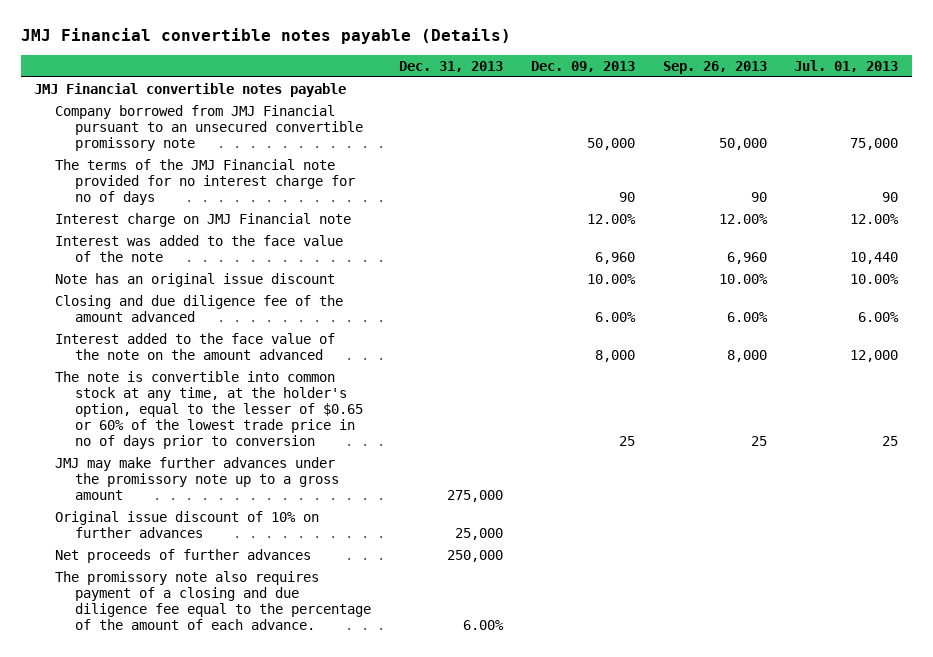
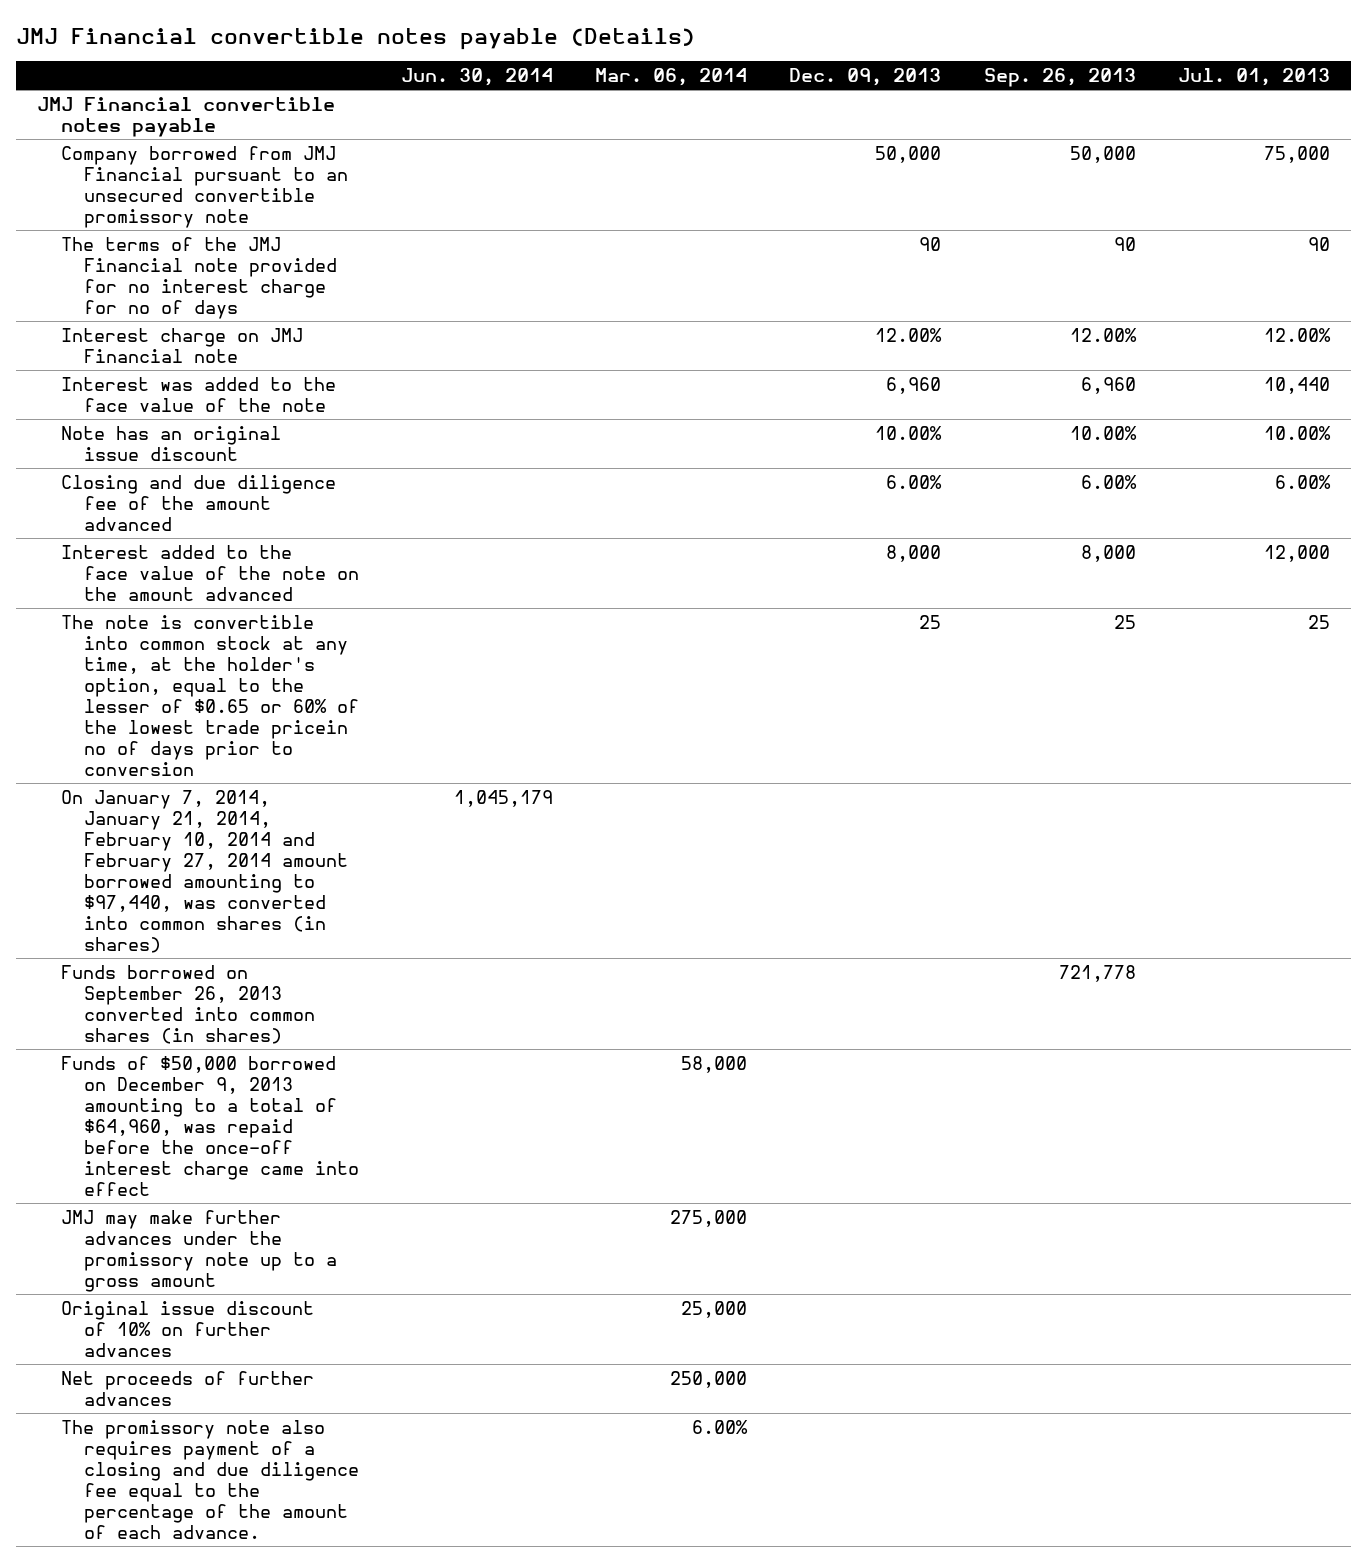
[399,60,504,72] Dec. 31, 2013 -> none
none -> [401,68,554,87] Jun. 30, 2014
none -> [595,68,748,87] Mar. 06, 2014
[54,370,364,450] The note is convertible into common stock at any time, at the holder's option, equal to the lesser of $0.65 or 60% of the lowest trade price in no of days prior to conversion -> [60,614,360,776] The note is convertible into common stock at any time, at the holder's option, equal to the lesser of $0.65 or 60% of the lowest trade pricein no of days prior to conversion
none -> [60,789,349,953] On January 7, 2014, January 21, 2014, February 10, 2014 and February 27, 2014 amount borrowed amounting to $97,440, was converted into common shares (in shares)
none -> [60,964,316,1044] Funds borrowed on September 26, 2013 converted into common shares (in shares)
none -> [60,1055,360,1196] Funds of $50,000 borrowed on December 9, 2013 amounting to a total of $64,960, was repaid before the once-off interest charge came into effect

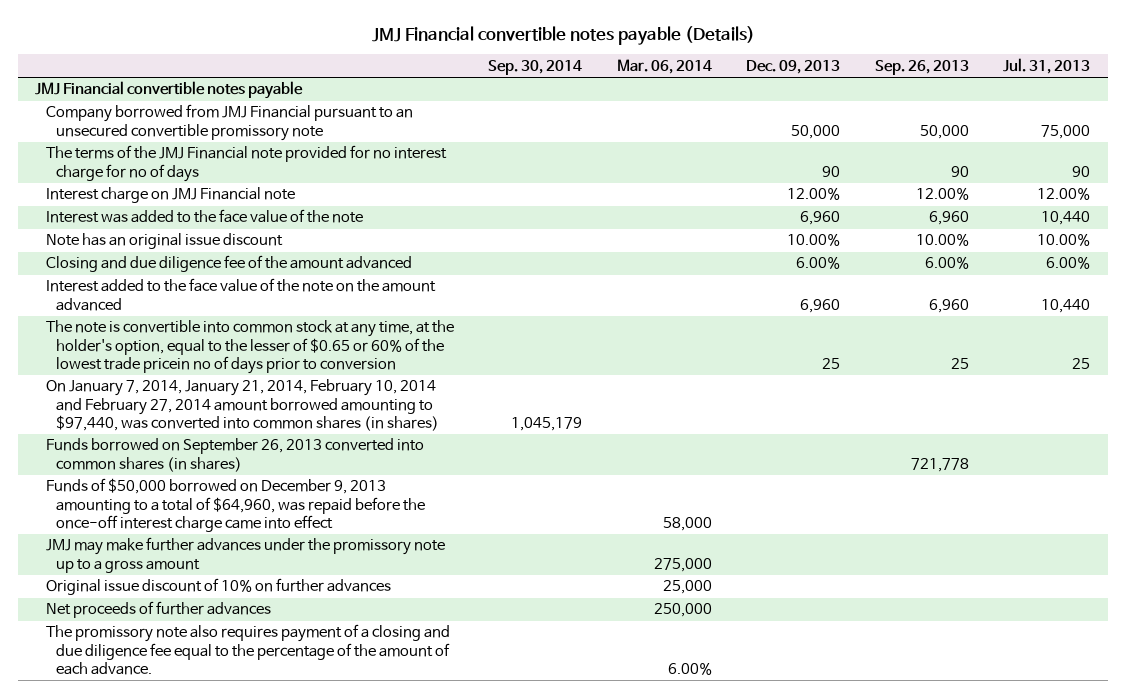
[401,68,554,87] Jun. 30, 2014 -> none
[1177,68,1330,87] Jul. 01, 2013 -> none
none -> [488,59,583,75] Sep. 30, 2014
none -> [1003,57,1091,74] Jul. 31, 2013
[886,544,942,562] 8,000 -> [800,298,841,313] 6,960
[1080,544,1136,562] 8,000 -> [928,298,969,313] 6,960

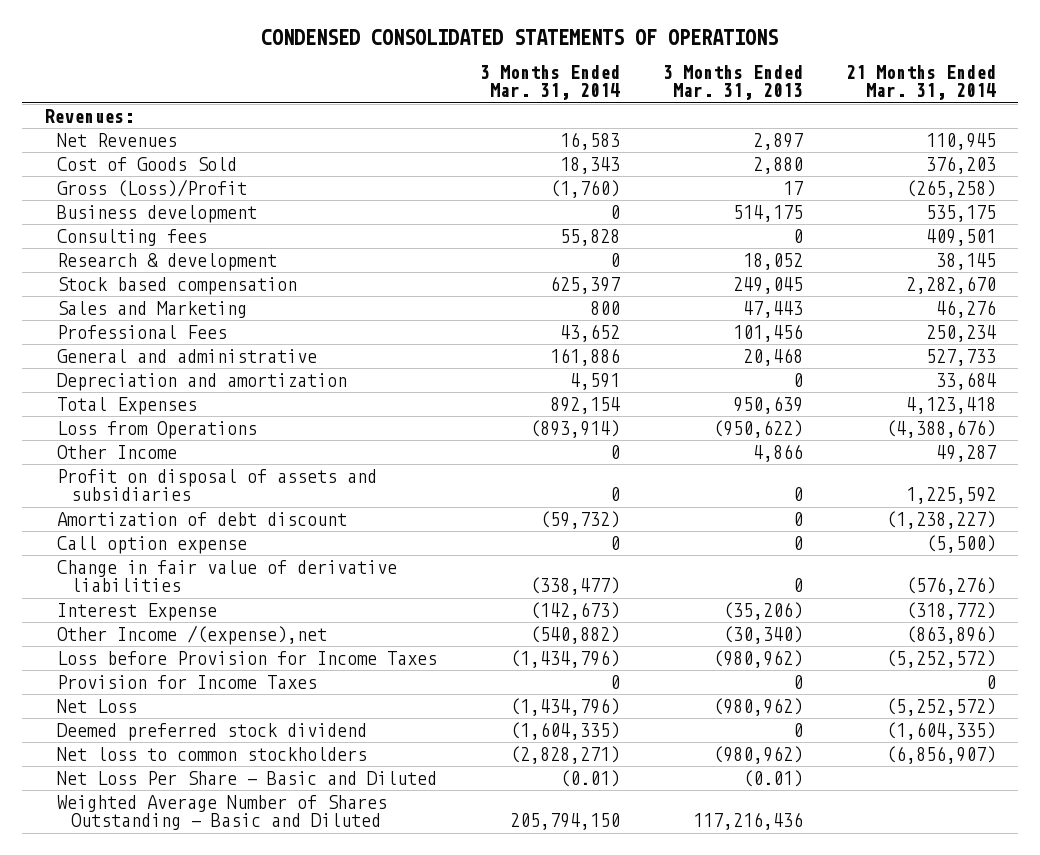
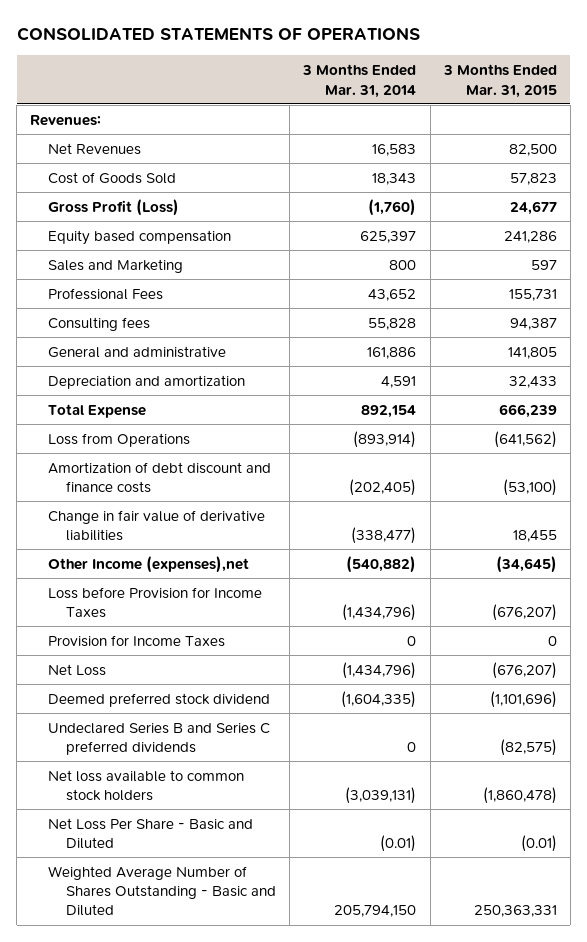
[260,29,778,46] CONDENSED CONSOLIDATED STATEMENTS OF OPERATIONS -> [16,27,420,42] CONSOLIDATED STATEMENTS OF OPERATIONS
[663,64,804,101] 3 Months Ended Mar. 31, 2013 -> none
[846,64,997,101] 21 Months Ended Mar. 31, 2014 -> none
none -> [442,64,557,98] 3 Months Ended Mar. 31, 2015
[57,205,258,224] Business development -> none
[57,253,278,272] Research & development -> none
[57,179,248,198] Gross (Loss)/Profit -> [48,198,180,216] Gross Profit (Loss)
[57,277,298,296] Stock based compensation -> [48,229,232,245] Equity based compensation
[57,229,208,247] Consulting fees -> [48,316,151,331] Consulting fees
[57,397,198,416] Total Expenses -> [48,403,147,418] Total Expense
[57,445,178,460] Other Income -> none
[57,469,378,502] Profit on disposal of assets and subsidiaries -> none
[57,536,248,555] Call option expense -> none
[57,512,348,527] Amortization of debt discount -> [48,461,272,494] Amortization of debt discount and finance costs
[540,511,621,530] (59,732) -> [349,479,417,497] (202,405)
[57,603,218,622] Interest Expense -> none
[57,625,328,646] Other Income /(expense),net -> [48,555,250,573] Other Income (expenses),net
none -> [48,722,271,756] Undeclared Series B and Series C preferred dividends
[57,747,368,762] Net loss to common stockholders -> [48,769,245,802] Net loss available to common stock holders
[510,746,621,765] (2,828,271) -> [345,787,417,805] (3,039,131)

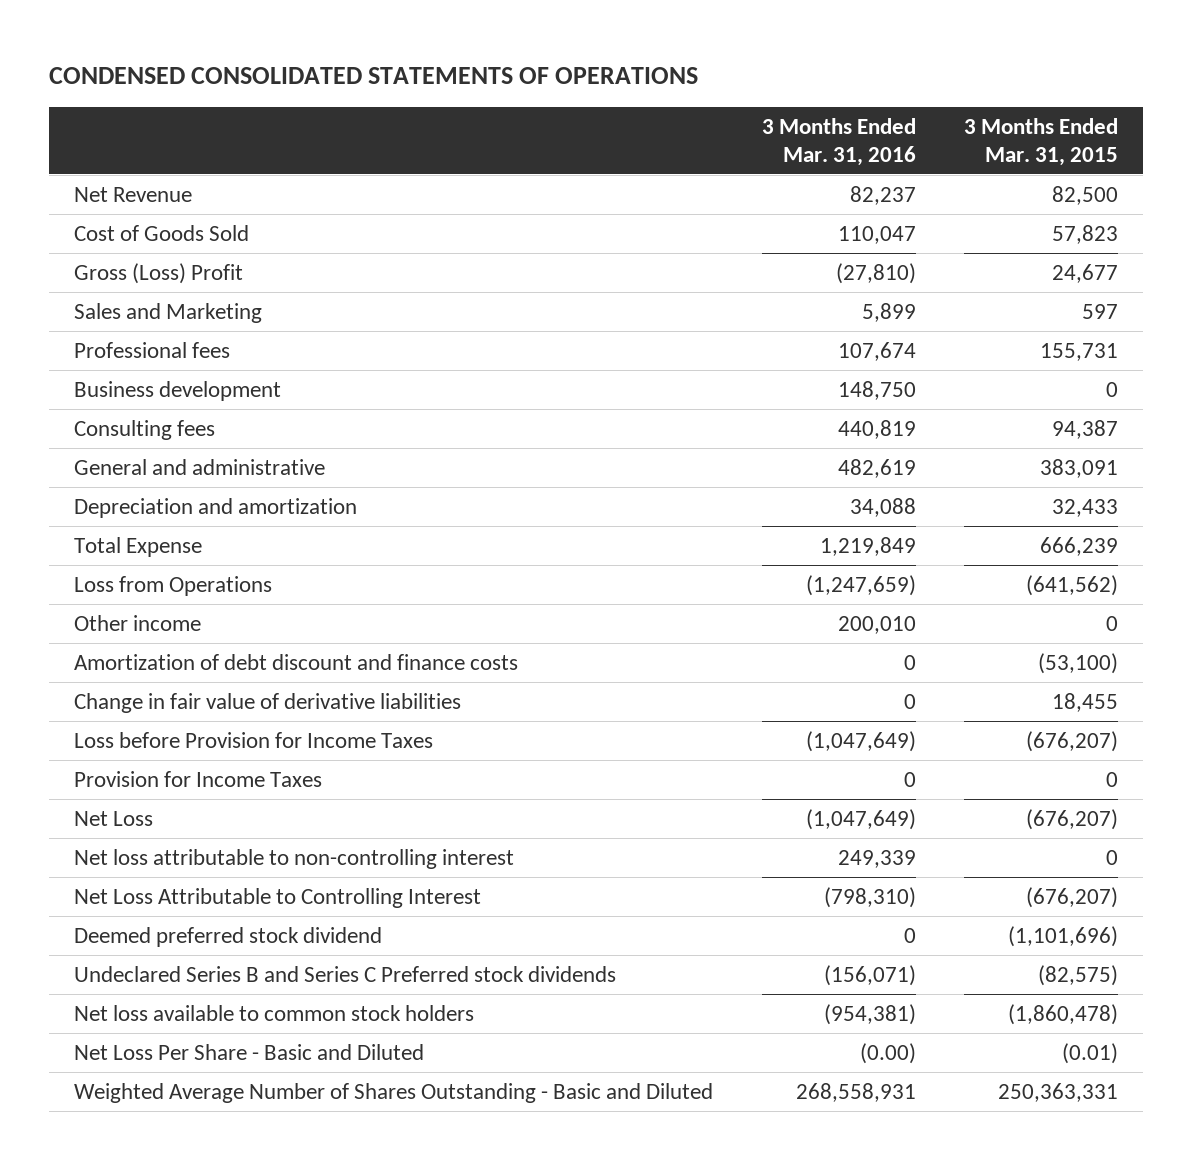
[16,27,420,42] CONSOLIDATED STATEMENTS OF OPERATIONS -> [49,67,699,85] CONDENSED CONSOLIDATED STATEMENTS OF OPERATIONS
[302,64,417,98] 3 Months Ended Mar. 31, 2014 -> none
none -> [761,117,916,166] 3 Months Ended Mar. 31, 2016
[30,114,102,126] Revenues: -> none
[48,142,142,155] Net Revenues -> [73,186,192,202] Net Revenue
[48,229,232,245] Equity based compensation -> none
[48,198,180,216] Gross Profit (Loss) -> [73,262,243,284] Gross (Loss) Profit
[48,287,164,300] Professional Fees -> [73,341,230,358] Professional fees
none -> [73,380,281,401] Business development
[507,346,557,359] 141,805 -> [1040,458,1119,478] 383,091
none -> [73,614,201,631] Other income
[48,555,250,573] Other Income (expenses),net -> none
none -> [73,848,514,869] Net loss attributable to non-controlling interest
none -> [73,887,481,908] Net Loss Attributable to Controlling Interest
[48,722,271,756] Undeclared Series B and Series C preferred dividends -> [73,965,616,982] Undeclared Series B and Series C Preferred stock dividends

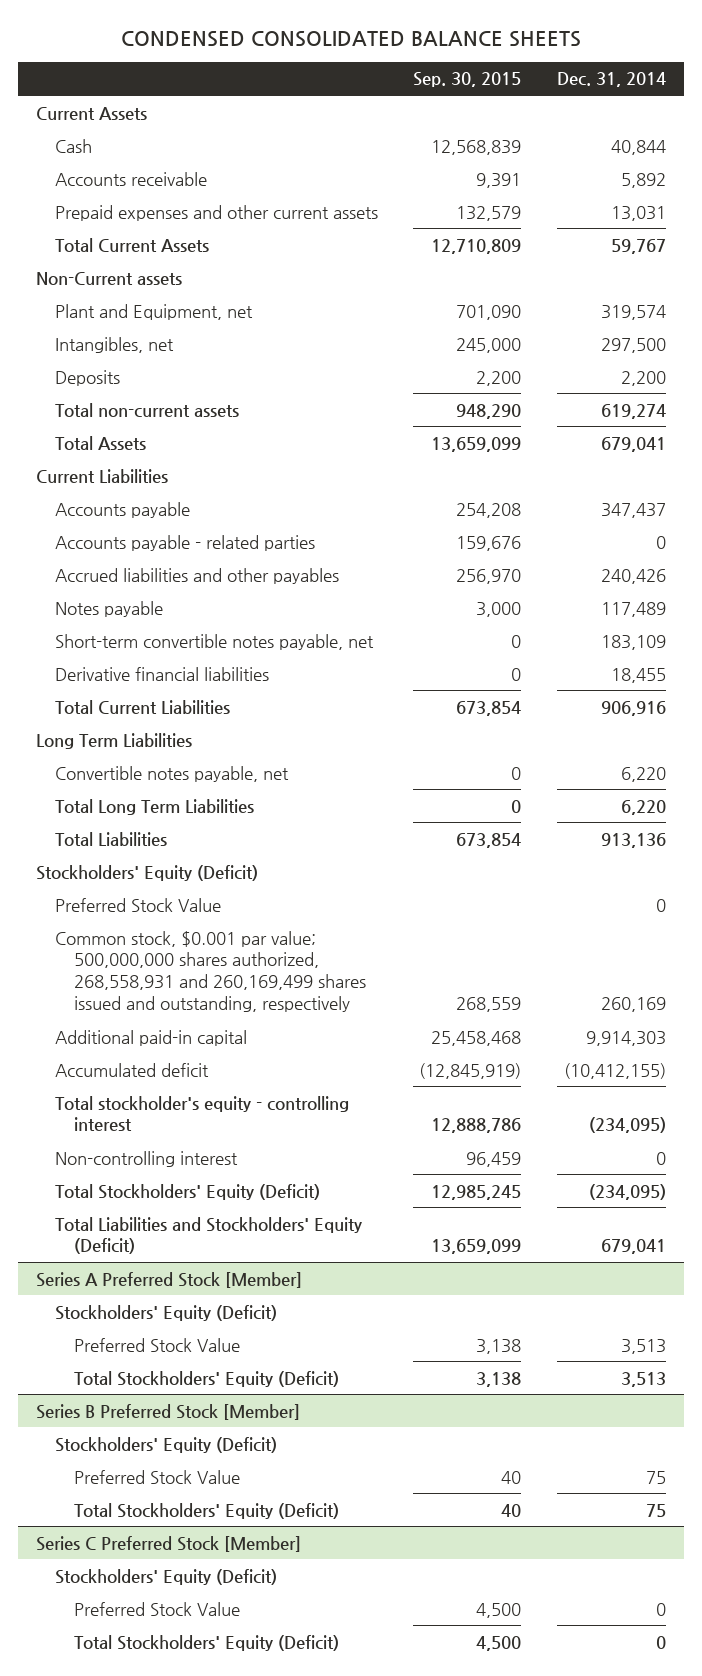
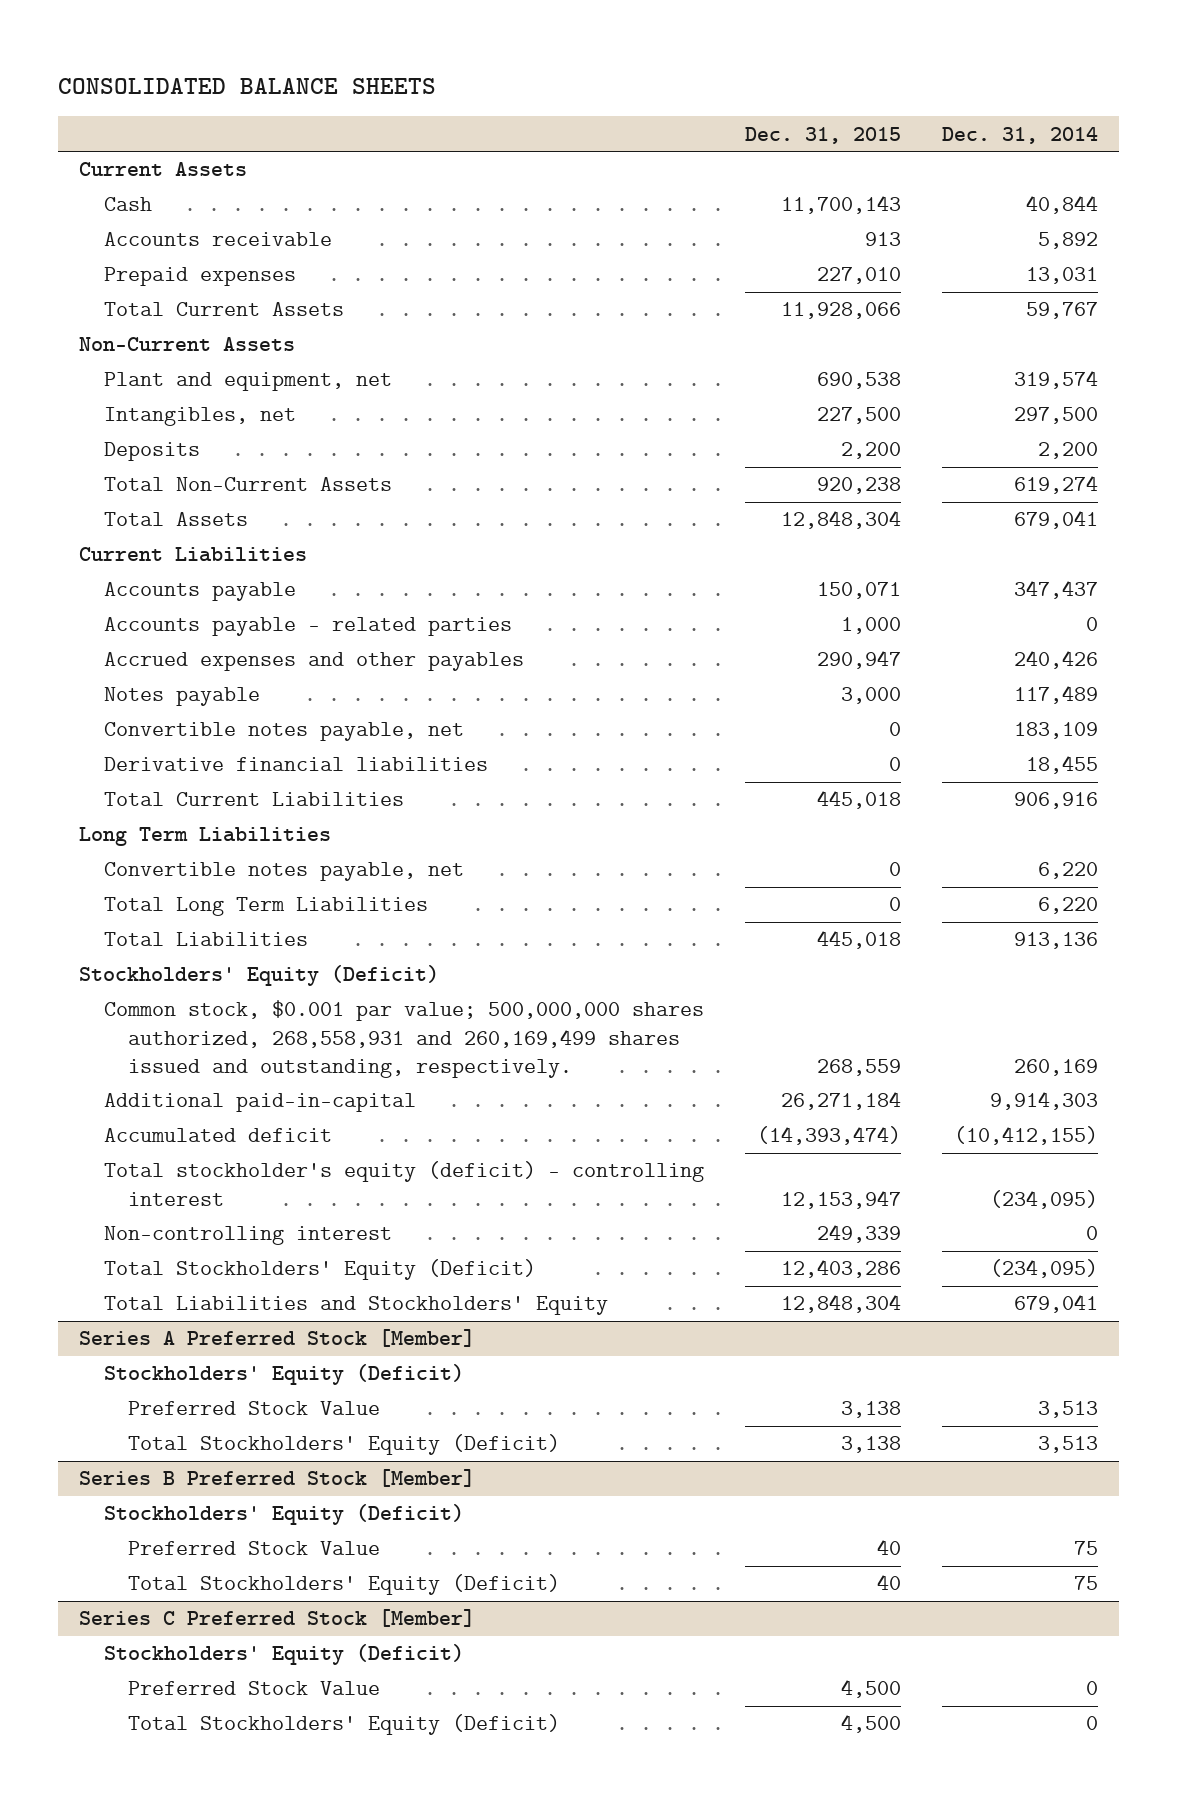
[120,30,581,47] CONDENSED CONSOLIDATED BALANCE SHEETS -> [58,77,437,94] CONSOLIDATED BALANCE SHEETS
[413,72,522,88] Sep. 30, 2015 -> none
none -> [744,126,901,144] Dec. 31, 2015
[55,204,379,221] Prepaid expenses and other current assets -> [103,267,296,287] Prepaid expenses
[36,271,183,285] Non-Current assets -> [78,337,295,352] Non-Current Assets
[55,303,254,320] Plant and Equipment, net -> [103,372,392,392] Plant and equipment, net
[55,402,240,418] Total non-current assets -> [103,477,392,492] Total Non-Current Assets
[55,567,340,584] Accrued liabilities and other payables -> [103,652,524,672] Accrued expenses and other payables
[55,633,375,650] Short-term convertible notes payable, net -> [103,722,464,742] Convertible notes payable, net
[55,897,222,912] Preferred Stock Value -> none
[55,930,367,1013] Common stock, $0.001 par value; 500,000,000 shares authorized, 268,558,931 and 260,169,499 shares issued and outstanding, respectively -> [103,1000,704,1078] Common stock, $0.001 par value; 500,000,000 shares authorized, 268,558,931 and 260,169,499 shares issued and outstanding, respectively.
[55,1029,248,1046] Additional paid-in capital -> [103,1093,416,1113] Additional paid-in-capital
[55,1095,350,1132] Total stockholder's equity - controlling interest -> [103,1161,704,1206] Total stockholder's equity (deficit) - controlling interest
[55,1216,363,1255] Total Liabilities and Stockholders' Equity (Deficit) -> [103,1296,608,1316] Total Liabilities and Stockholders' Equity

